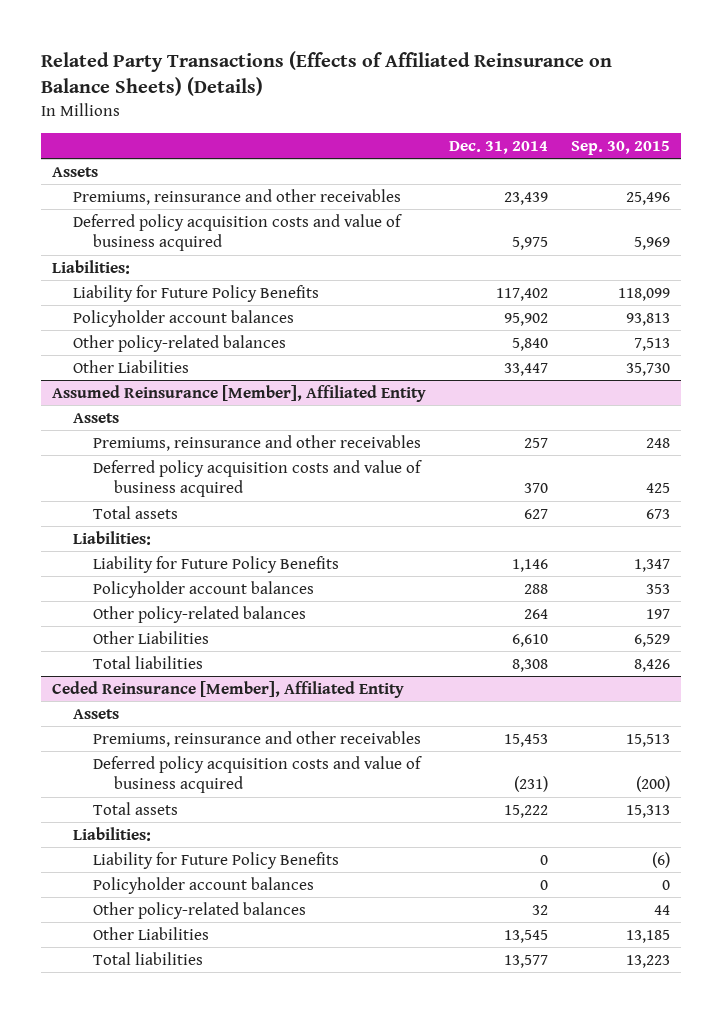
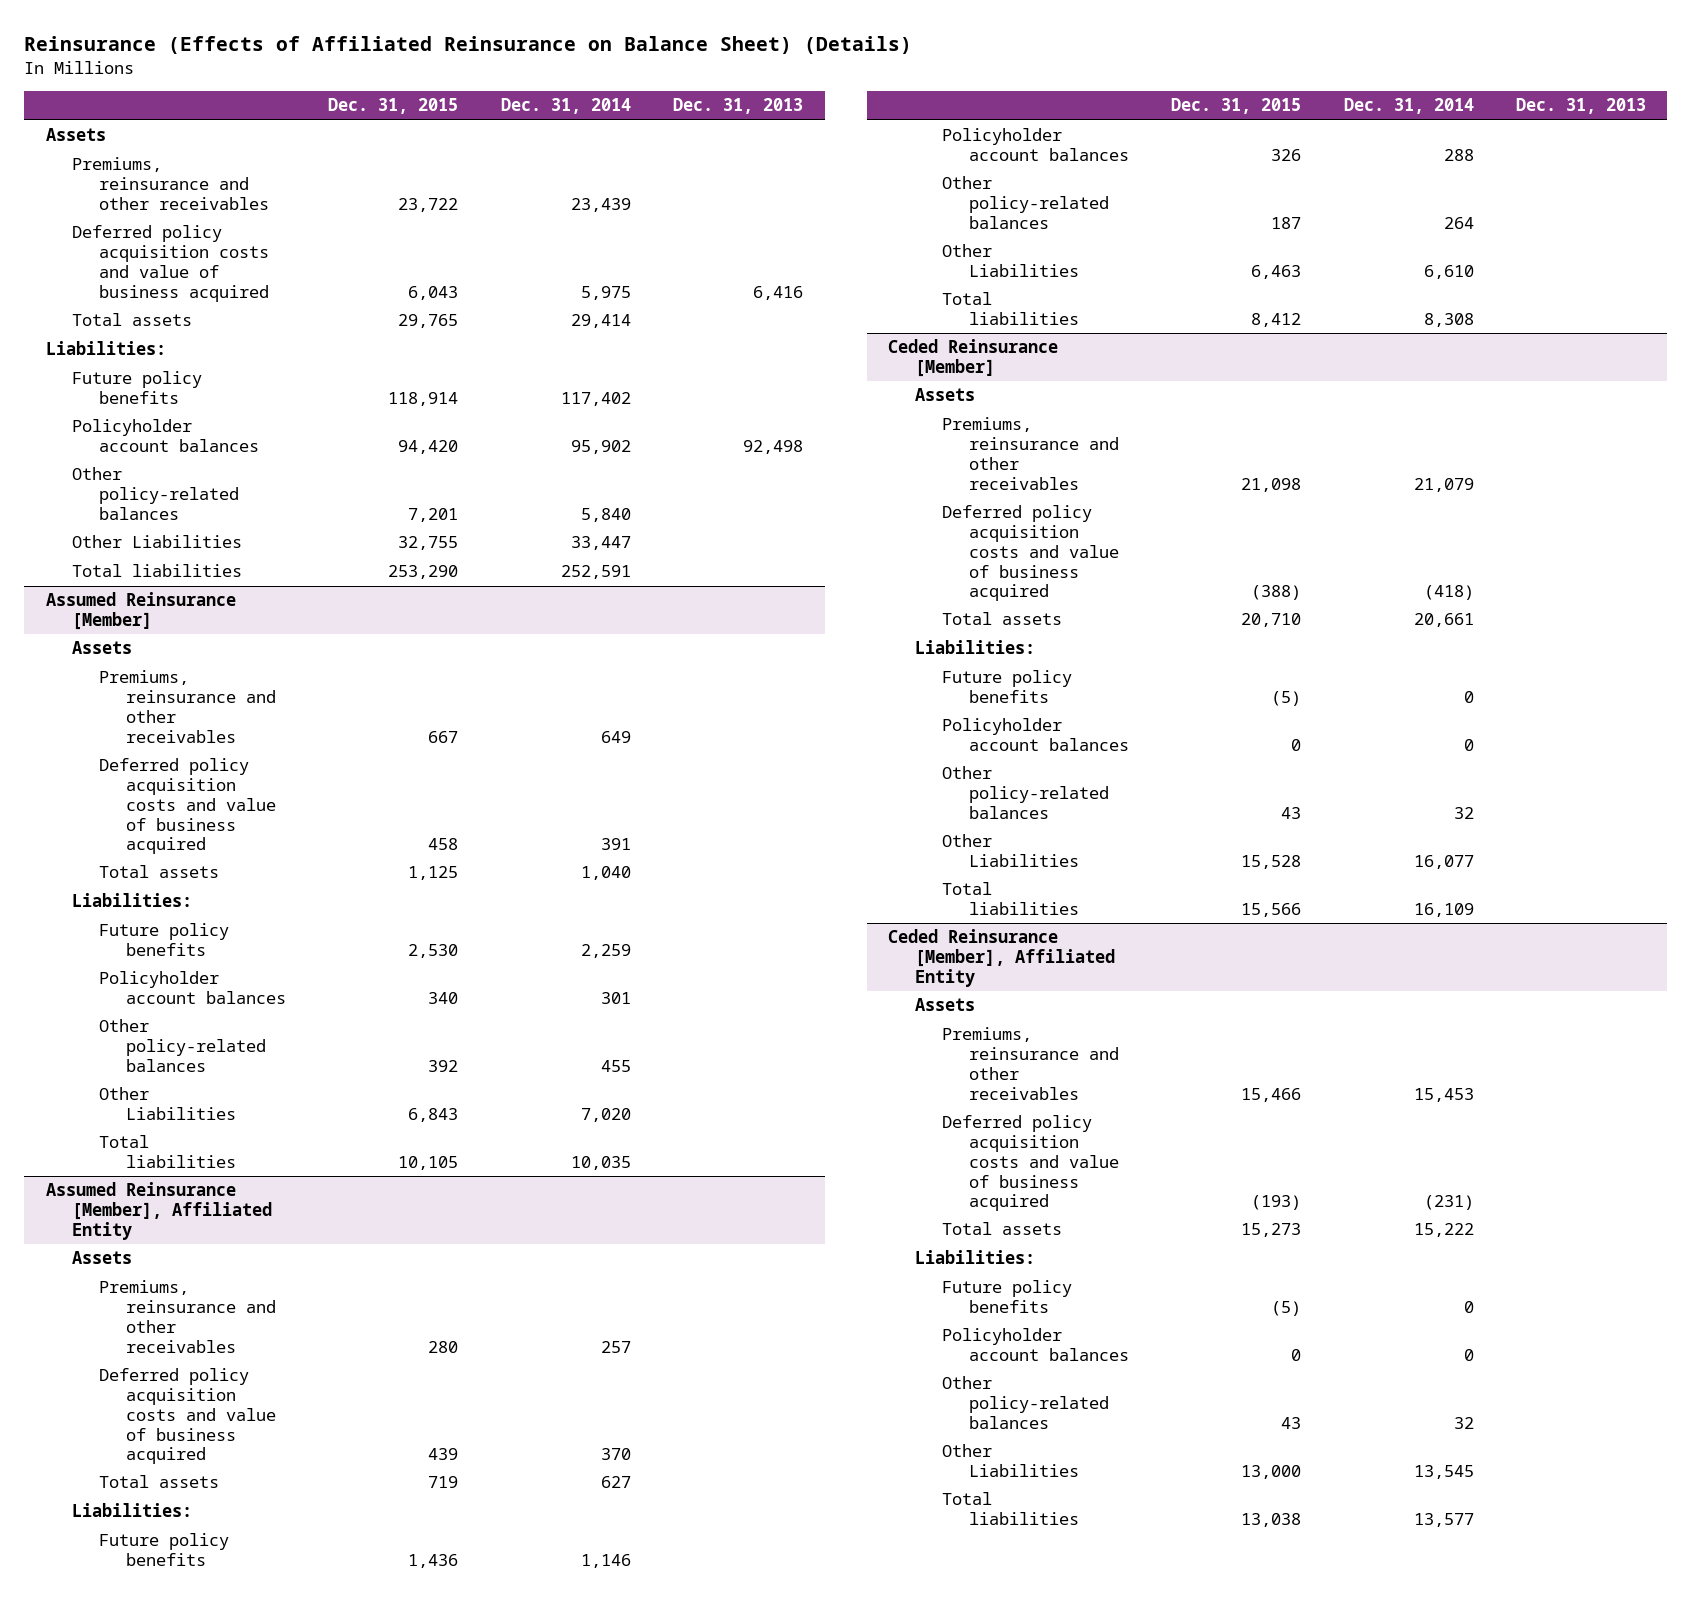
[40,50,612,97] Related Party Transactions (Effects of Affiliated Reinsurance on Balance Sheets) (Details) -> [24,35,913,54] Reinsurance (Effects of Affiliated Reinsurance on Balance Sheet) (Details)
[570,141,670,156] Sep. 30, 2015 -> none
none -> [328,98,459,115] Dec. 31, 2015
none -> [673,98,804,115] Dec. 31, 2013
none -> [72,313,193,327] Total assets
[72,284,319,302] Liability for Future Policy Benefits -> [72,371,203,405] Future policy benefits
none -> [72,564,243,578] Total liabilities
none -> [45,592,236,631] Assumed Reinsurance [Member]
none -> [72,641,133,655] Assets
none -> [99,670,276,743] Premiums, reinsurance and other receivables
none -> [99,758,276,855] Deferred policy acquisition costs and value of business acquired
none -> [99,865,220,879] Total assets
none -> [72,893,193,908] Liabilities:
none -> [99,923,230,957] Future policy benefits
none -> [99,971,286,1005] Policyholder account balances
none -> [99,1019,266,1072] Other policy-related balances
none -> [99,1087,236,1121] Other Liabilities
none -> [99,1135,236,1169] Total liabilities
[93,555,340,573] Liability for Future Policy Benefits -> [99,1533,230,1567] Future policy benefits
none -> [888,339,1059,378] Ceded Reinsurance [Member]
none -> [915,388,976,402] Assets
none -> [941,417,1119,490] Premiums, reinsurance and other receivables
none -> [941,505,1119,602] Deferred policy acquisition costs and value of business acquired
none -> [941,612,1062,626] Total assets
none -> [915,640,1036,655] Liabilities:
none -> [941,670,1072,704] Future policy benefits
none -> [941,718,1129,752] Policyholder account balances
none -> [941,766,1109,819] Other policy-related balances
none -> [941,834,1079,868] Other Liabilities
none -> [941,882,1079,916] Total liabilities
[93,851,340,869] Liability for Future Policy Benefits -> [941,1280,1072,1314] Future policy benefits

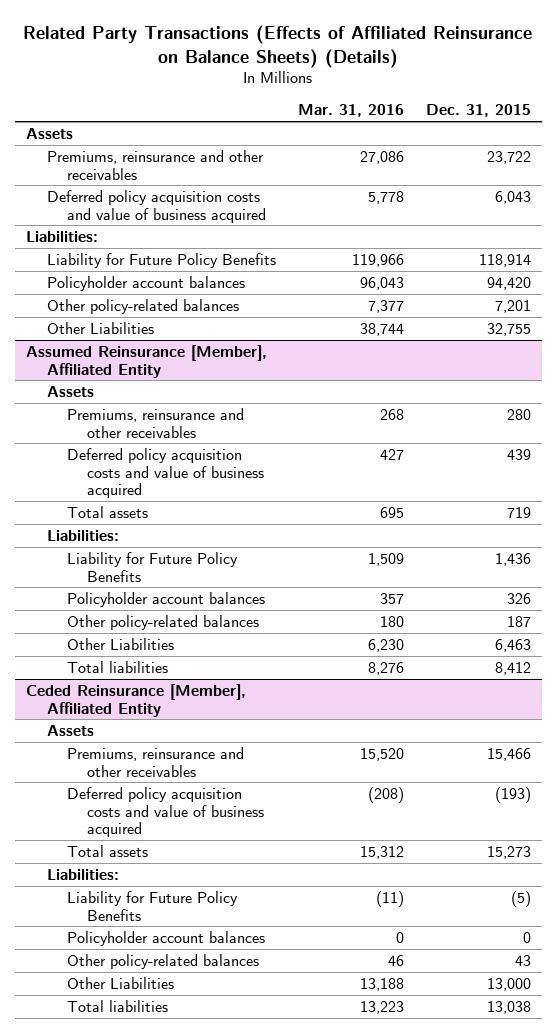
[24,35,913,54] Reinsurance (Effects of Affiliated Reinsurance on Balance Sheet) (Details) -> [23,24,533,68] Related Party Transactions (Effects of Affiliated Reinsurance on Balance Sheets) (Details)
[500,98,631,115] Dec. 31, 2014 -> none
[673,98,804,115] Dec. 31, 2013 -> none
none -> [297,104,404,118] Mar. 31, 2016
[72,313,193,327] Total assets -> none
[72,371,203,405] Future policy benefits -> [46,252,276,268] Liability for Future Policy Benefits
[72,564,243,578] Total liabilities -> none
[45,592,236,631] Assumed Reinsurance [Member] -> none
[72,641,133,655] Assets -> none
[99,670,276,743] Premiums, reinsurance and other receivables -> none
[99,758,276,855] Deferred policy acquisition costs and value of business acquired -> none
[99,865,220,879] Total assets -> none
[72,893,193,908] Liabilities: -> none
[99,923,230,957] Future policy benefits -> none
[99,971,286,1005] Policyholder account balances -> none
[99,1019,266,1072] Other policy-related balances -> none
[99,1087,236,1121] Other Liabilities -> none
[99,1135,236,1169] Total liabilities -> none
[99,1533,230,1567] Future policy benefits -> [66,551,238,582] Liability for Future Policy Benefits
[888,339,1059,378] Ceded Reinsurance [Member] -> none
[915,388,976,402] Assets -> none
[941,417,1119,490] Premiums, reinsurance and other receivables -> none
[941,505,1119,602] Deferred policy acquisition costs and value of business acquired -> none
[941,612,1062,626] Total assets -> none
[915,640,1036,655] Liabilities: -> none
[941,670,1072,704] Future policy benefits -> none
[941,718,1129,752] Policyholder account balances -> none
[941,766,1109,819] Other policy-related balances -> none
[941,834,1079,868] Other Liabilities -> none
[941,882,1079,916] Total liabilities -> none
[941,1280,1072,1314] Future policy benefits -> [66,890,238,921] Liability for Future Policy Benefits

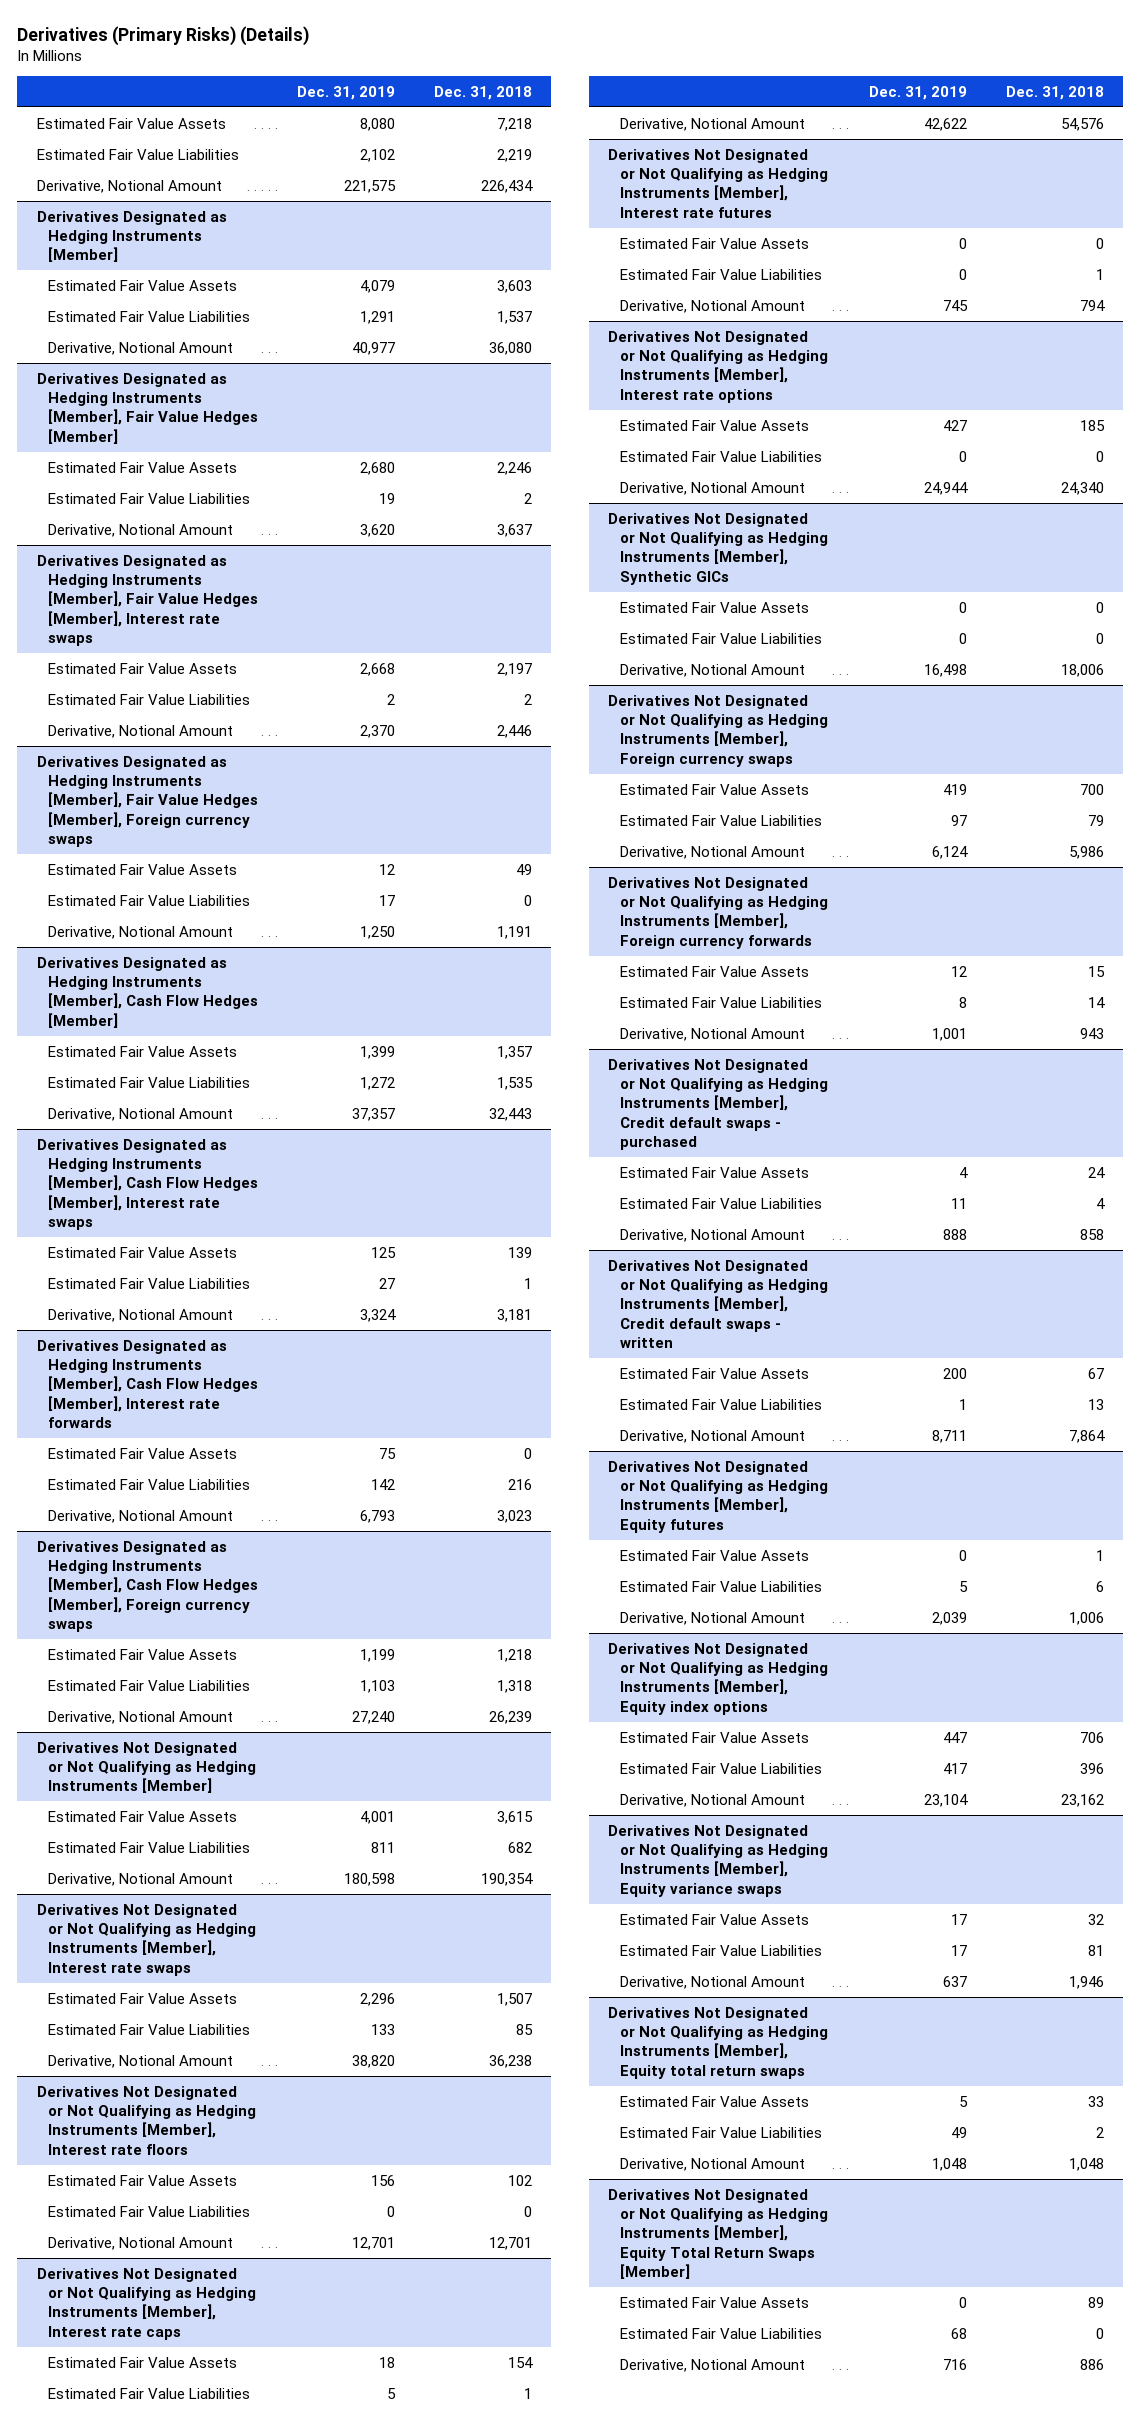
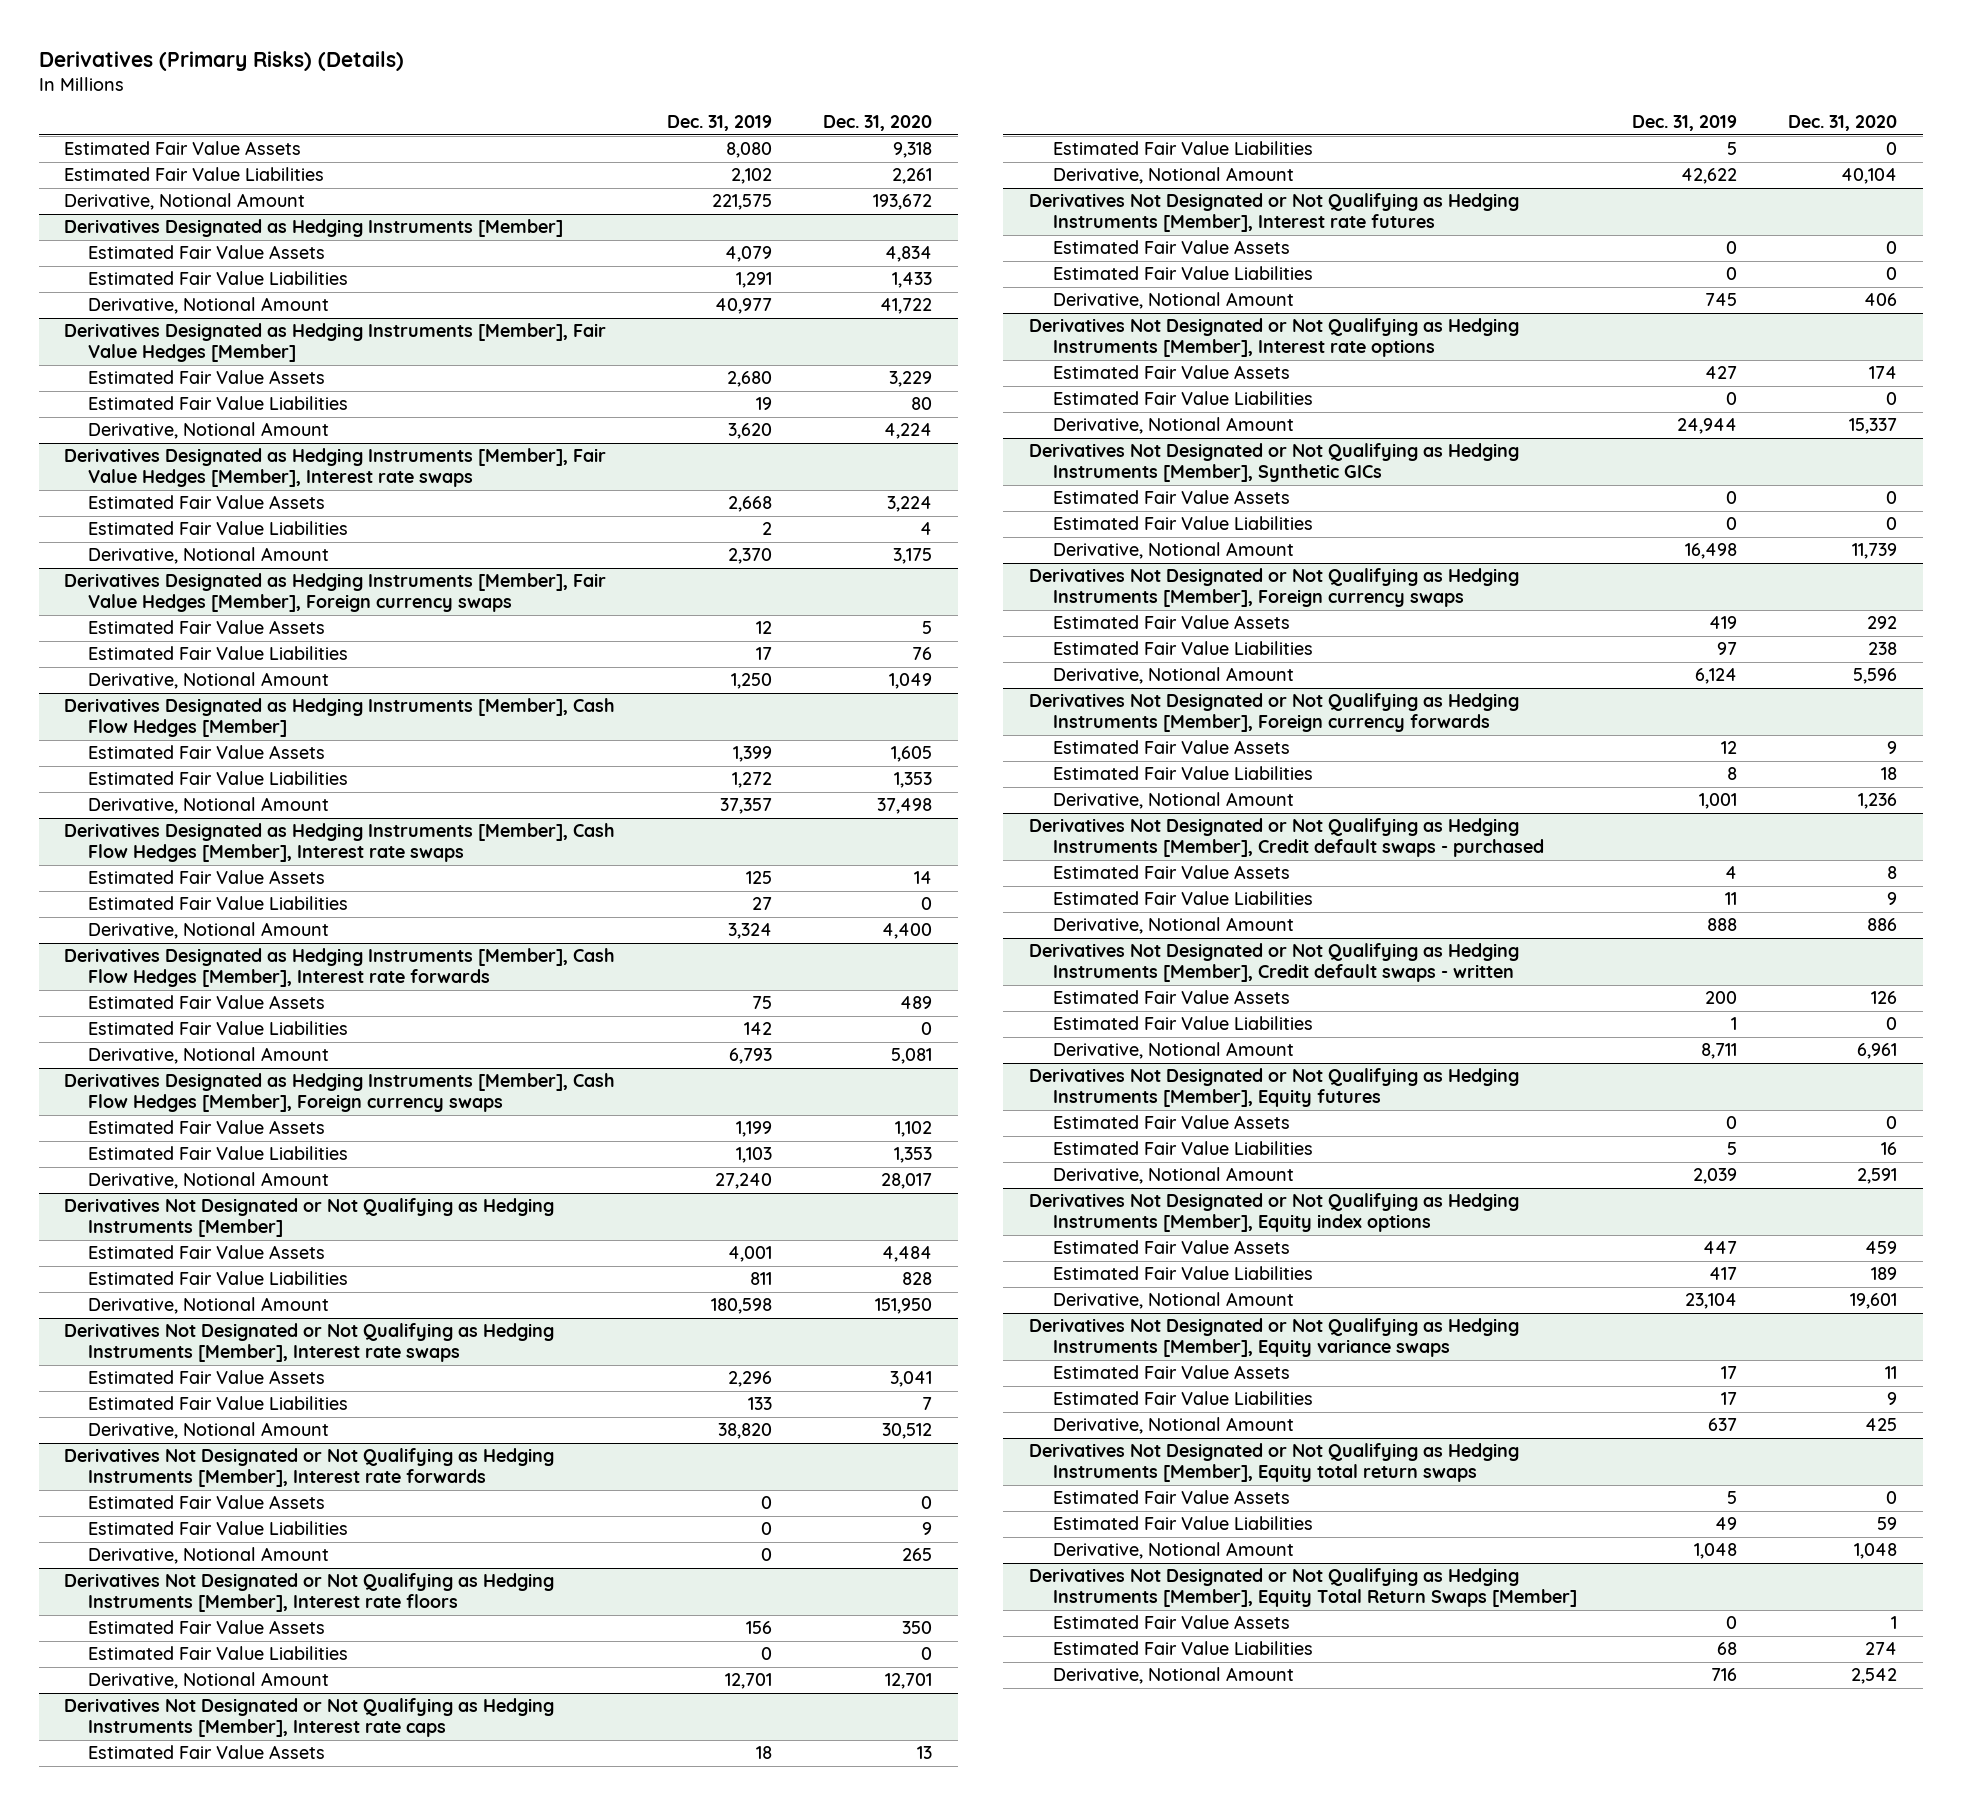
[433,85,532,100] Dec. 31, 2018 -> none
none -> [823,115,933,132] Dec. 31, 2020
none -> [64,1448,555,1488] Derivatives Not Designated or Not Qualifying as Hedging Instruments [Member], Interest rate forwards
none -> [88,1495,326,1510] Estimated Fair Value Assets
none -> [88,1521,349,1536] Estimated Fair Value Liabilities
none -> [88,1547,330,1565] Derivative, Notional Amount

